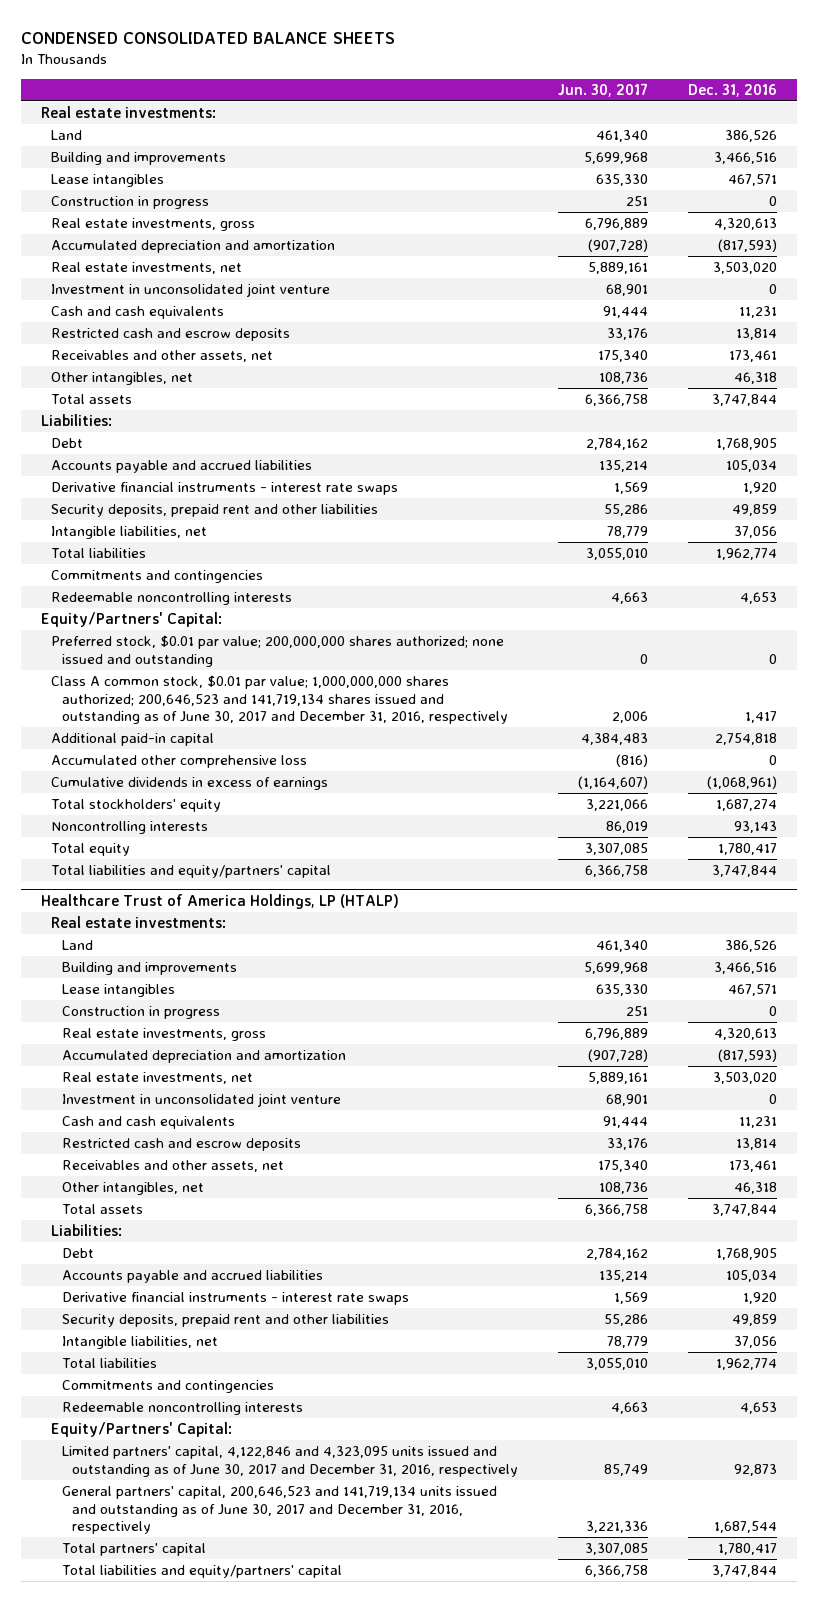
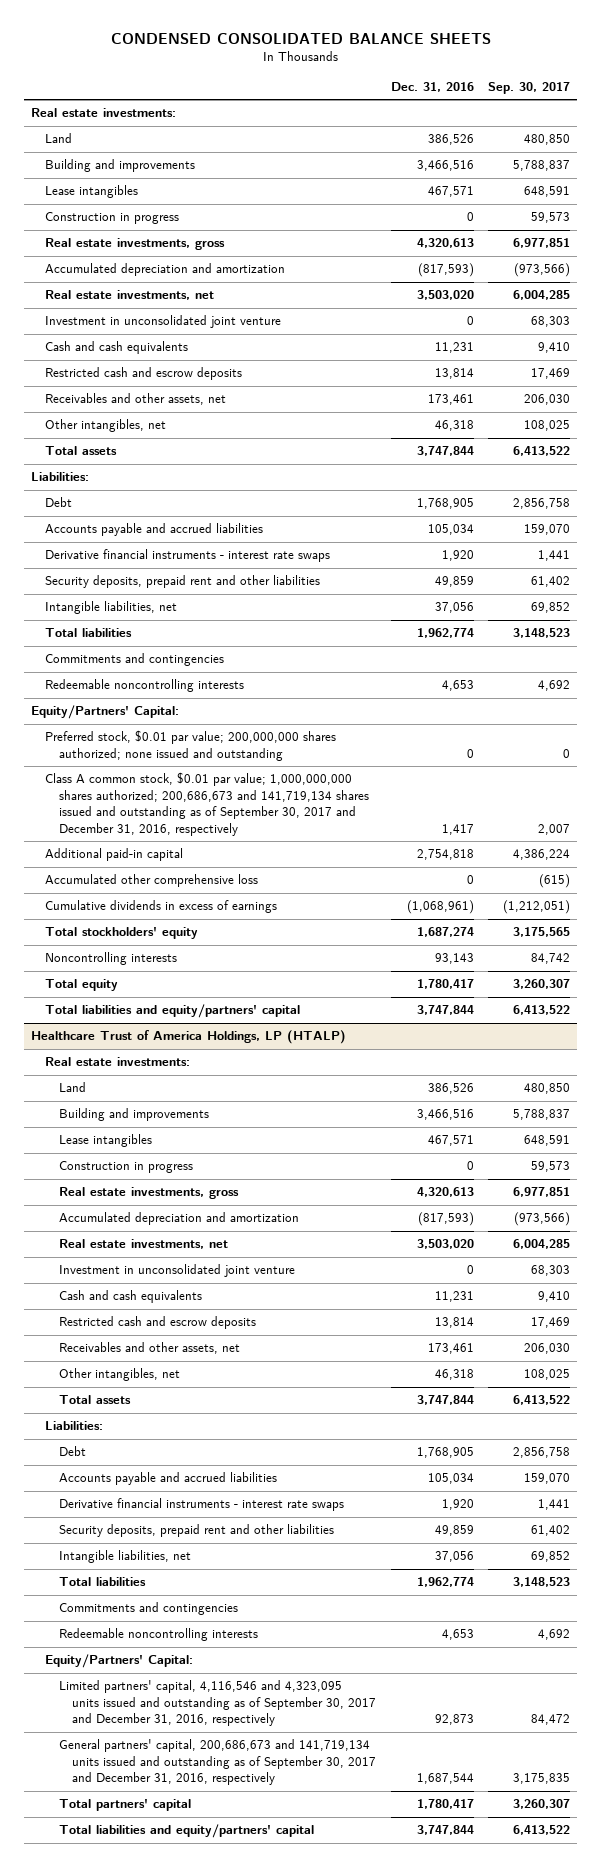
[558,82,649,97] Jun. 30, 2017 -> none
none -> [488,81,571,94] Sep. 30, 2017
[51,675,508,725] Class A common stock, $0.01 par value; 1,000,000,000 shares authorized; 200,646,523 and 141,719,134 shares issued and outstanding as of June 30, 2017 and December 31, 2016, respectively -> [44,772,369,836] Class A common stock, $0.01 par value; 1,000,000,000 shares authorized; 200,686,673 and 141,719,134 shares issued and outstanding as of September 30, 2017 and December 31, 2016, respectively
[61,1446,519,1477] Limited partners' capital, 4,122,846 and 4,323,095 units issued and outstanding as of June 30, 2017 and December 31, 2016, respectively -> [58,1680,377,1727] Limited partners' capital, 4,116,546 and 4,323,095 units issued and outstanding as of September 30, 2017 and December 31, 2016, respectively
[61,1486,497,1535] General partners' capital, 200,646,523 and 141,719,134 units issued and outstanding as of June 30, 2017 and December 31, 2016, respectively -> [58,1739,377,1786] General partners' capital, 200,686,673 and 141,719,134 units issued and outstanding as of September 30, 2017 and December 31, 2016, respectively

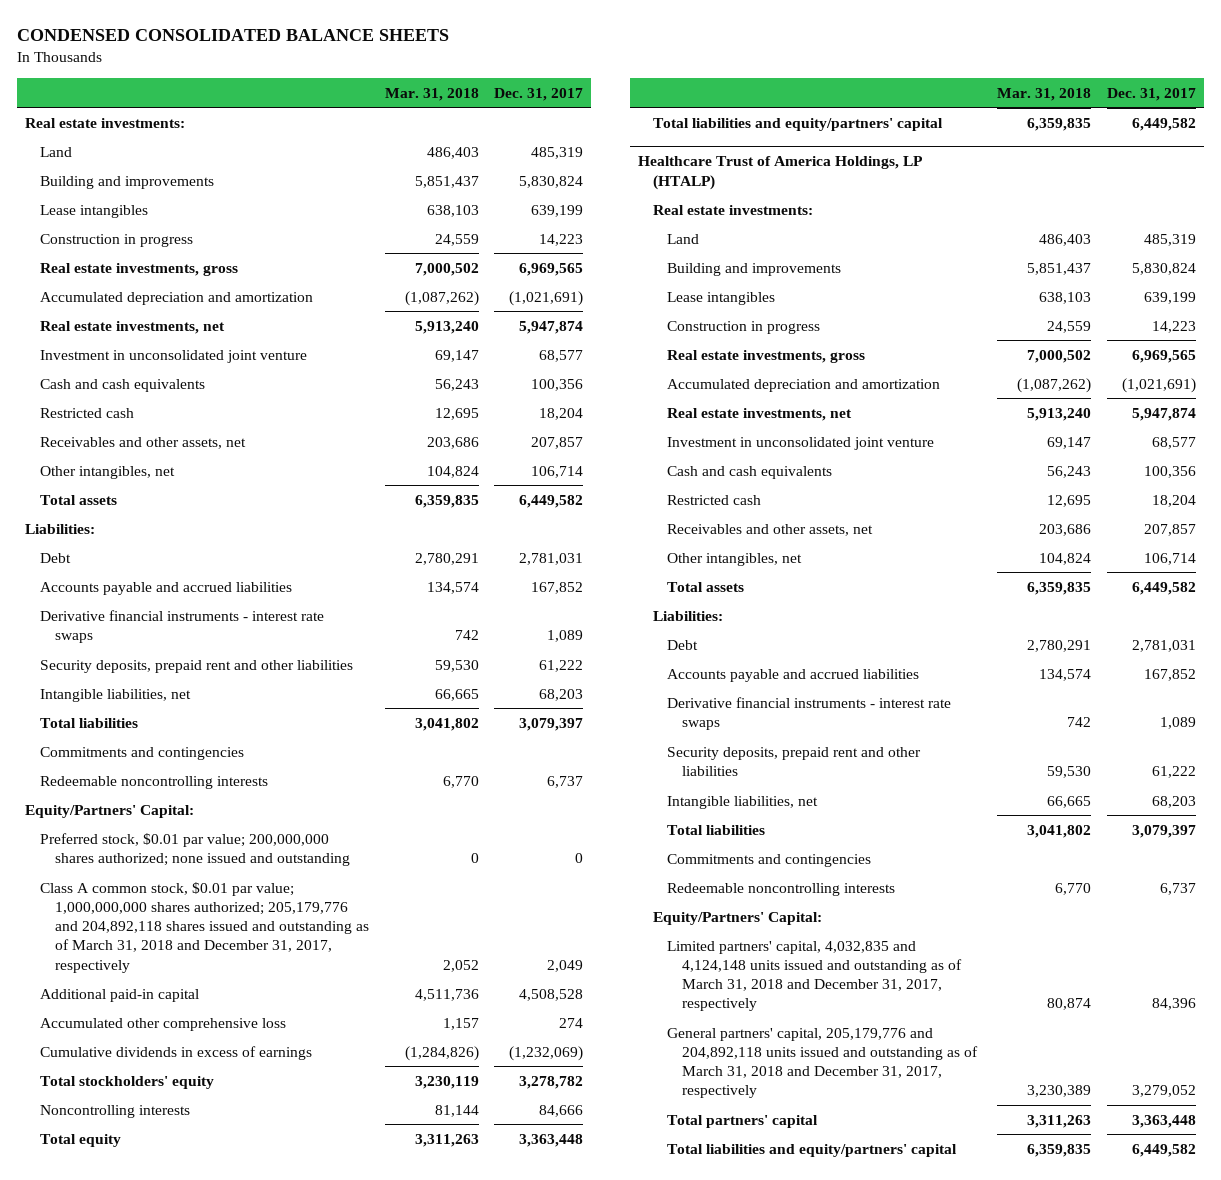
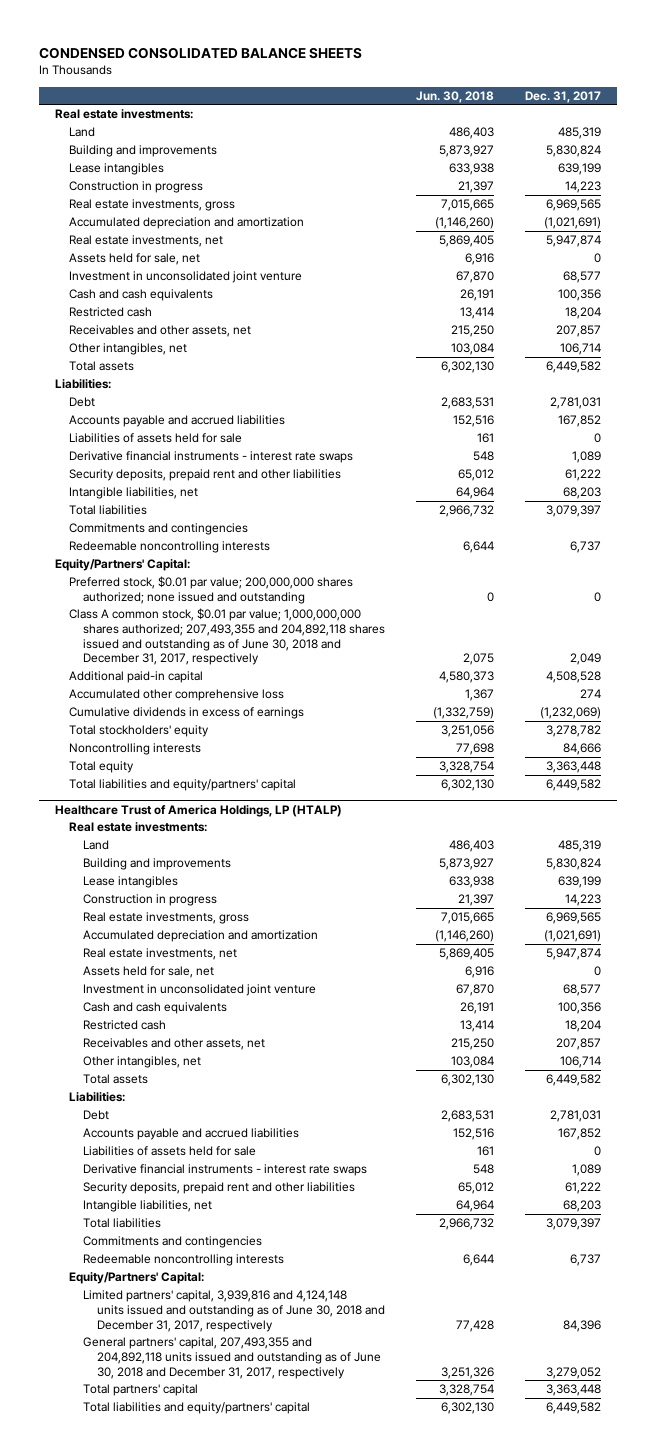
[384,87,479,101] Mar. 31, 2018 -> none
none -> [415,90,494,103] Jun. 30, 2018
none -> [68,253,200,266] Assets held for sale, net
none -> [68,433,242,444] Liabilities of assets held for sale
[39,881,369,973] Class A common stock, $0.01 par value; 1,000,000,000 shares authorized; 205,179,776 and 204,892,118 shares issued and outstanding as of March 31, 2018 and December 31, 2017, respectively -> [68,608,385,666] Class A common stock, $0.01 par value; 1,000,000,000 shares authorized; 207,493,355 and 204,892,118 shares issued and outstanding as of June 30, 2018 and December 31, 2017, respectively
none -> [82,966,214,979] Assets held for sale, net
none -> [82,1146,256,1157] Liabilities of assets held for sale
[667,940,963,1012] Limited partners' capital, 4,032,835 and 4,124,148 units issued and outstanding as of March 31, 2018 and December 31, 2017, respectively -> [82,1290,385,1332] Limited partners' capital, 3,939,816 and 4,124,148 units issued and outstanding as of June 30, 2018 and December 31, 2017, respectively
[667,1027,979,1099] General partners' capital, 205,179,776 and 204,892,118 units issued and outstanding as of March 31, 2018 and December 31, 2017, respectively -> [82,1337,381,1379] General partners' capital, 207,493,355 and 204,892,118 units issued and outstanding as of June 30, 2018 and December 31, 2017, respectively

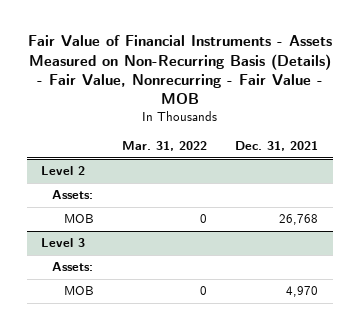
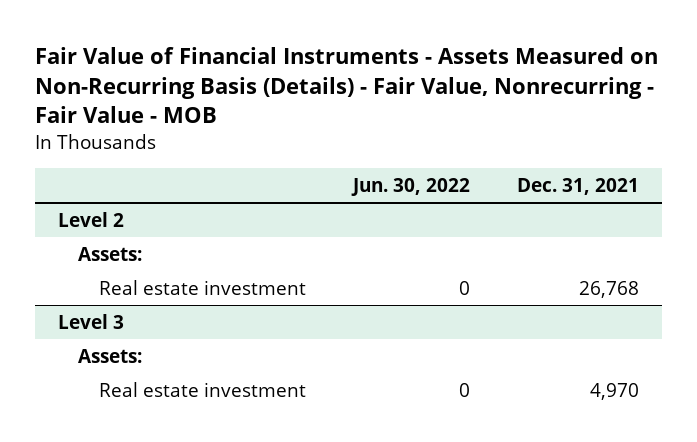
[121,141,207,152] Mar. 31, 2022 -> none
none -> [350,177,470,196] Jun. 30, 2022
[63,214,94,224] MOB -> [98,279,306,295] Real estate investment
[63,286,94,296] MOB -> [98,381,306,397] Real estate investment

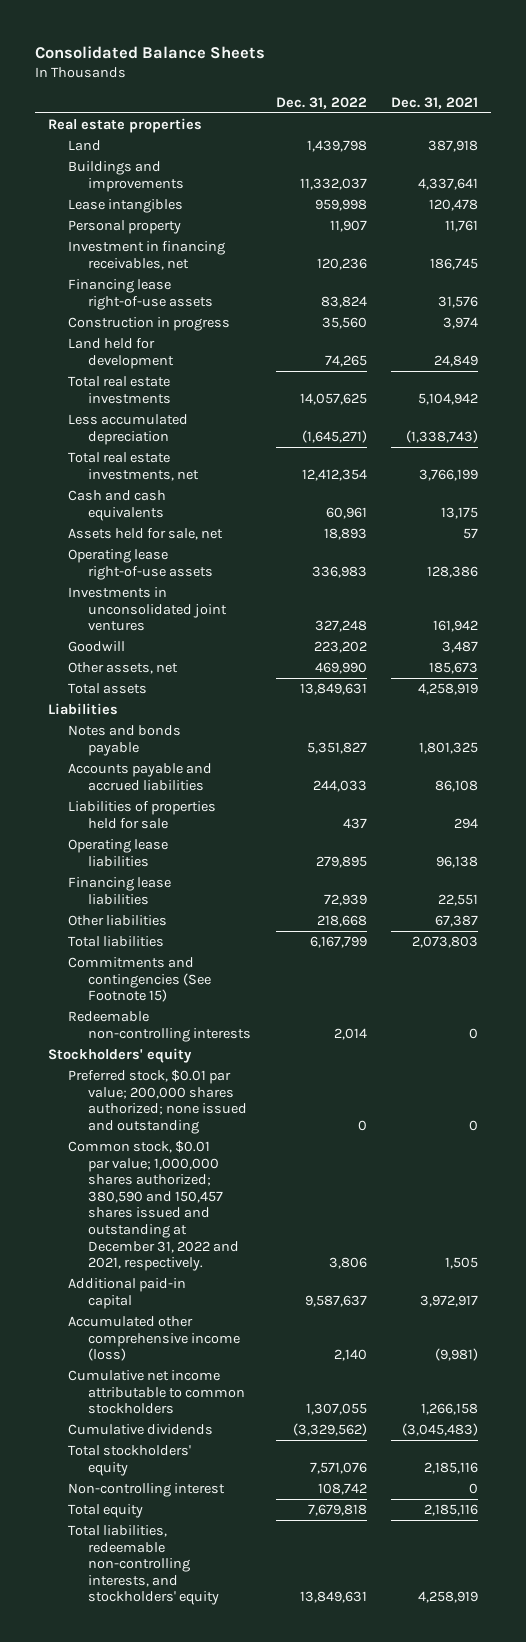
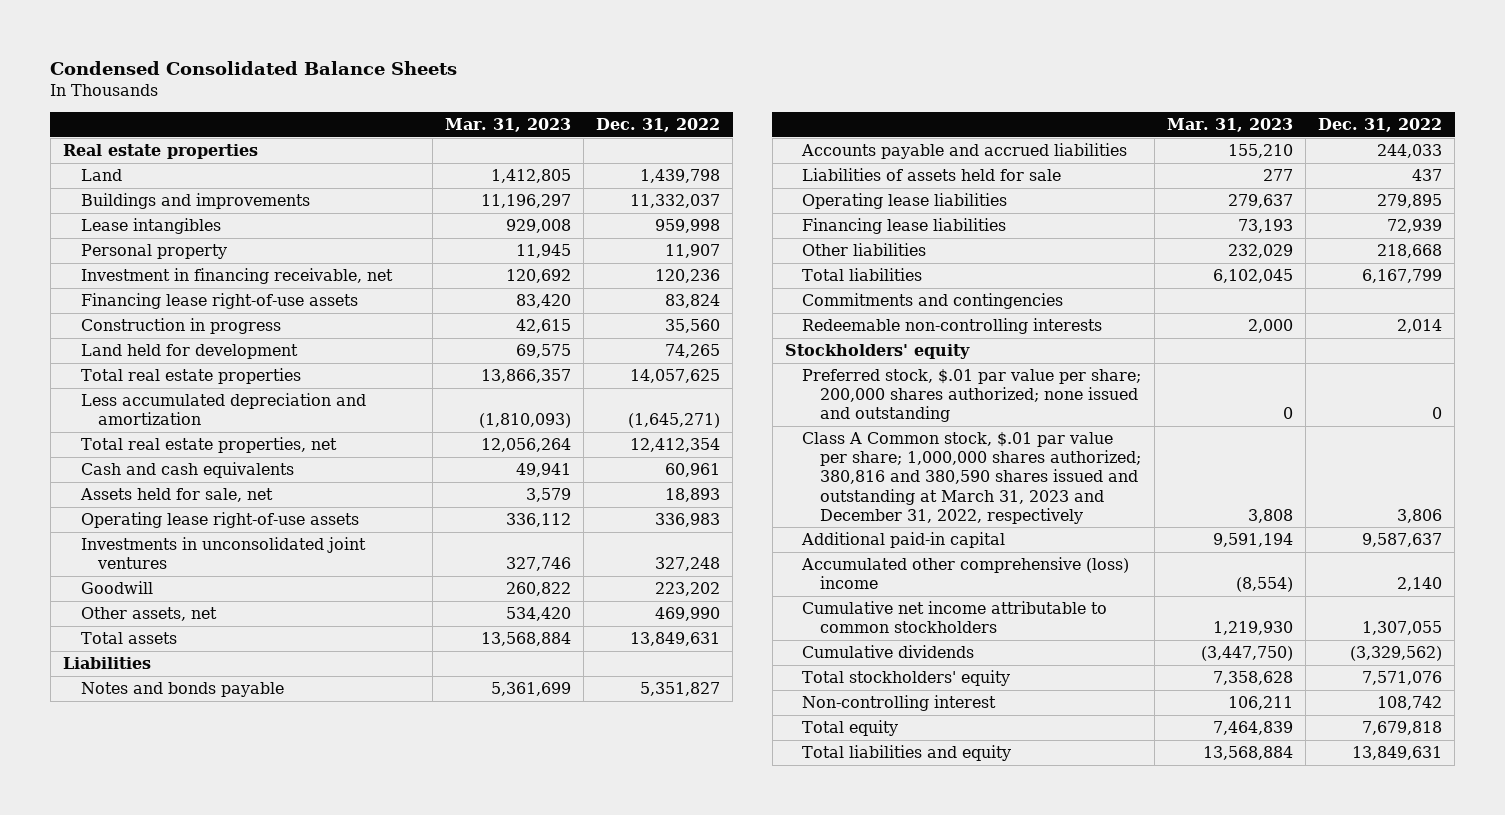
[35,45,266,59] Consolidated Balance Sheets -> [50,60,458,75] Condensed Consolidated Balance Sheets
[391,96,479,109] Dec. 31, 2021 -> none
none -> [444,118,571,133] Mar. 31, 2023
[67,241,225,270] Investment in financing receivables, net -> [80,268,393,285] Investment in financing receivable, net
[67,376,172,404] Total real estate investments -> [80,368,301,385] Total real estate properties
[67,414,188,445] Less accumulated depreciation -> [80,393,366,426] Less accumulated depreciation and amortization
[67,452,200,481] Total real estate investments, net -> [80,437,337,454] Total real estate properties, net
[67,801,216,829] Liabilities of properties held for sale -> [802,168,1062,182] Liabilities of assets held for sale
[67,957,212,1003] Commitments and contingencies (See Footnote 15) -> [802,293,1064,310] Commitments and contingencies
[67,1069,248,1134] Preferred stock, $0.01 par value; 200,000 shares authorized; none issued and outstanding -> [802,369,1142,423] Preferred stock, $.01 par value per share; 200,000 shares authorized; none issued and outstanding
[67,1140,240,1272] Common stock, $0.01 par value; 1,000,000 shares authorized; 380,590 and 150,457 shares issued and outstanding at December 31, 2022 and 2021, respectively. -> [802,432,1141,524] Class A Common stock, $.01 par value per share; 1,000,000 shares authorized; 380,816 and 380,590 shares issued and outstanding at March 31, 2023 and December 31, 2022, respectively
[67,1316,241,1362] Accumulated other comprehensive income (loss) -> [801,557,1130,590] Accumulated other comprehensive (loss) income
[67,1525,220,1606] Total liabilities, redeemable non-controlling interests, and stockholders' equity -> [802,745,1012,762] Total liabilities and equity

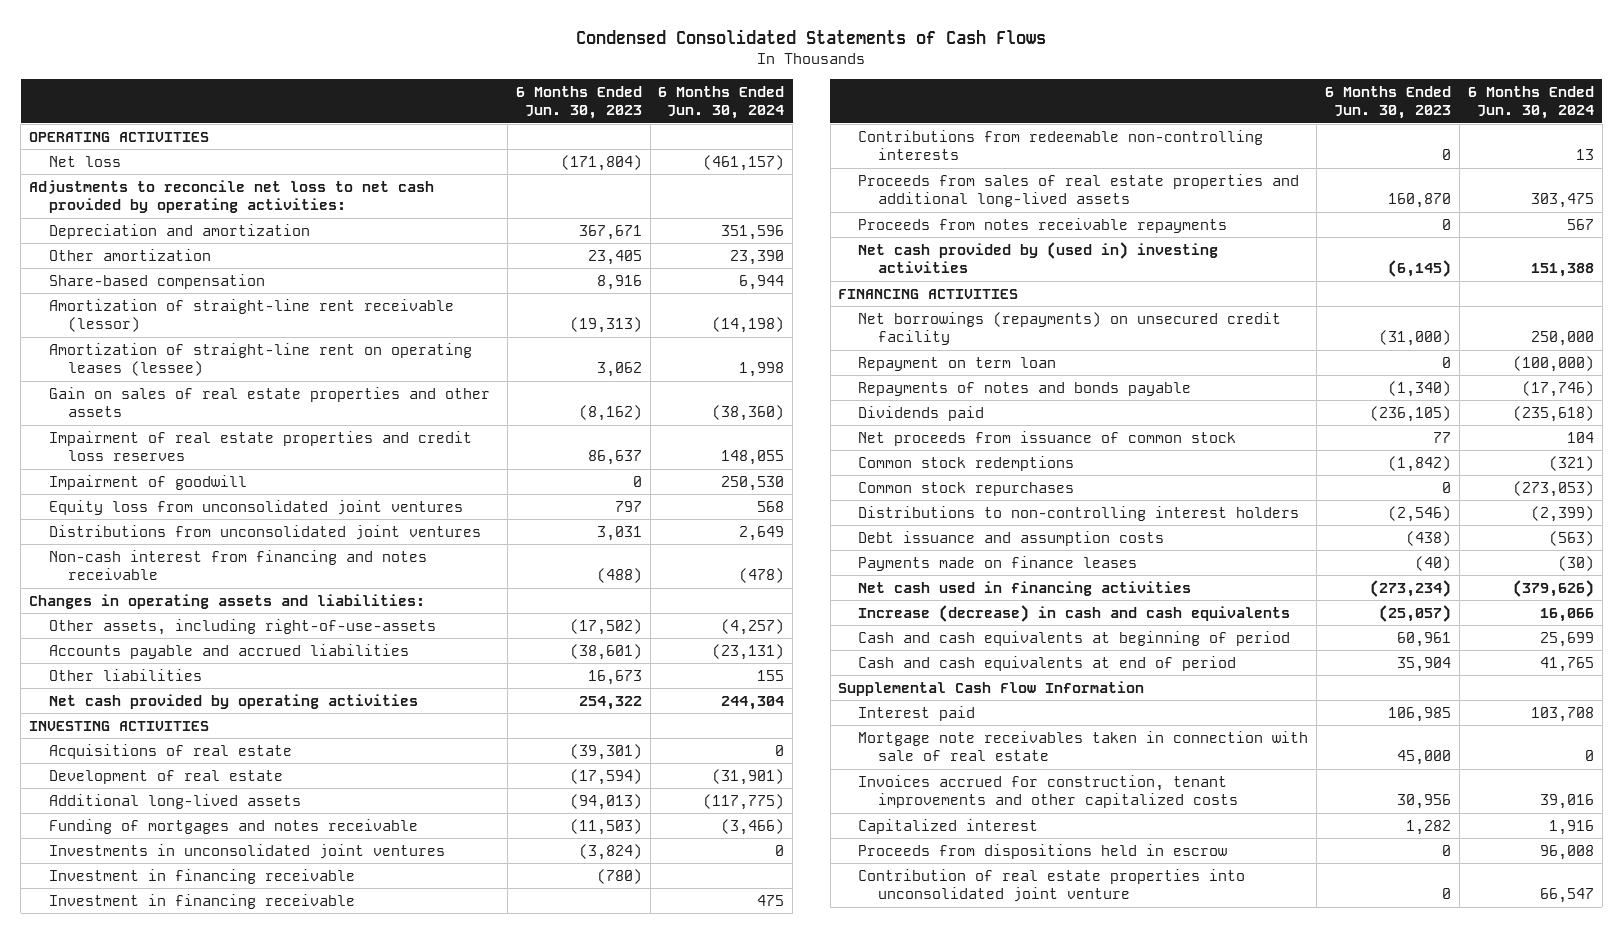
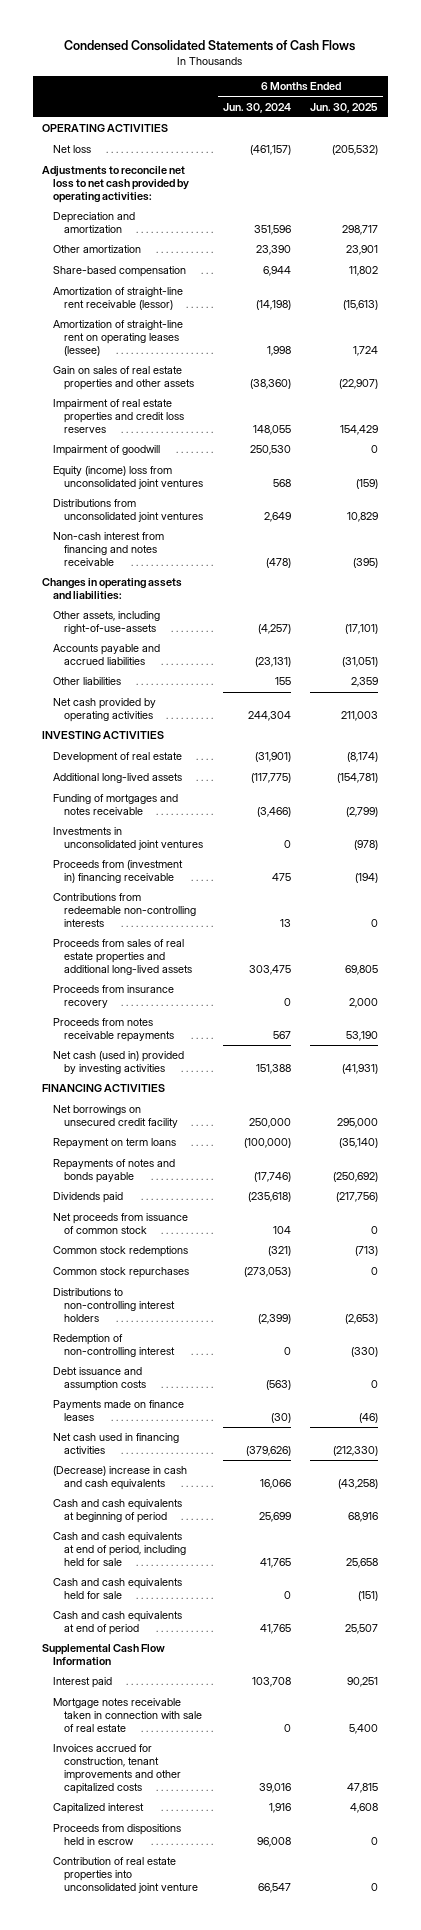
[515,85,642,120] 6 Months Ended Jun. 30, 2023 -> none
none -> [310,102,379,113] Jun. 30, 2025
[48,499,463,515] Equity loss from unconsolidated joint ventures -> [53,466,204,490] Equity (income) loss from unconsolidated joint ventures
[48,743,292,759] Acquisitions of real estate -> none
[48,868,355,884] Investment in financing receivable -> none
[48,893,355,909] Investment in financing receivable -> [53,860,184,884] Proceeds from (investment in) financing receivable
none -> [53,985,175,1009] Proceeds from insurance recovery
[858,241,1219,274] Net cash provided by (used in) investing activities -> [53,1051,185,1075] Net cash (used in) provided by investing activities
[858,311,1282,346] Net borrowings (repayments) on unsecured credit facility -> [53,1105,179,1129] Net borrowings on unsecured credit facility
[858,356,1057,371] Repayment on term loan -> [53,1138,177,1150] Repayment on term loans
none -> [53,1334,176,1358] Redemption of non-controlling interest
[858,604,1291,622] Increase (decrease) in cash and cash equivalents -> [53,1466,188,1491] (Decrease) increase in cash and cash equivalents
none -> [53,1532,187,1566] Cash and cash equivalents at end of period, including held for sale
none -> [53,1578,183,1600] Cash and cash equivalents held for sale
[858,730,1309,762] Mortgage note receivables taken in connection with sale of real estate -> [53,1698,203,1732] Mortgage notes receivable taken in connection with sale of real estate

